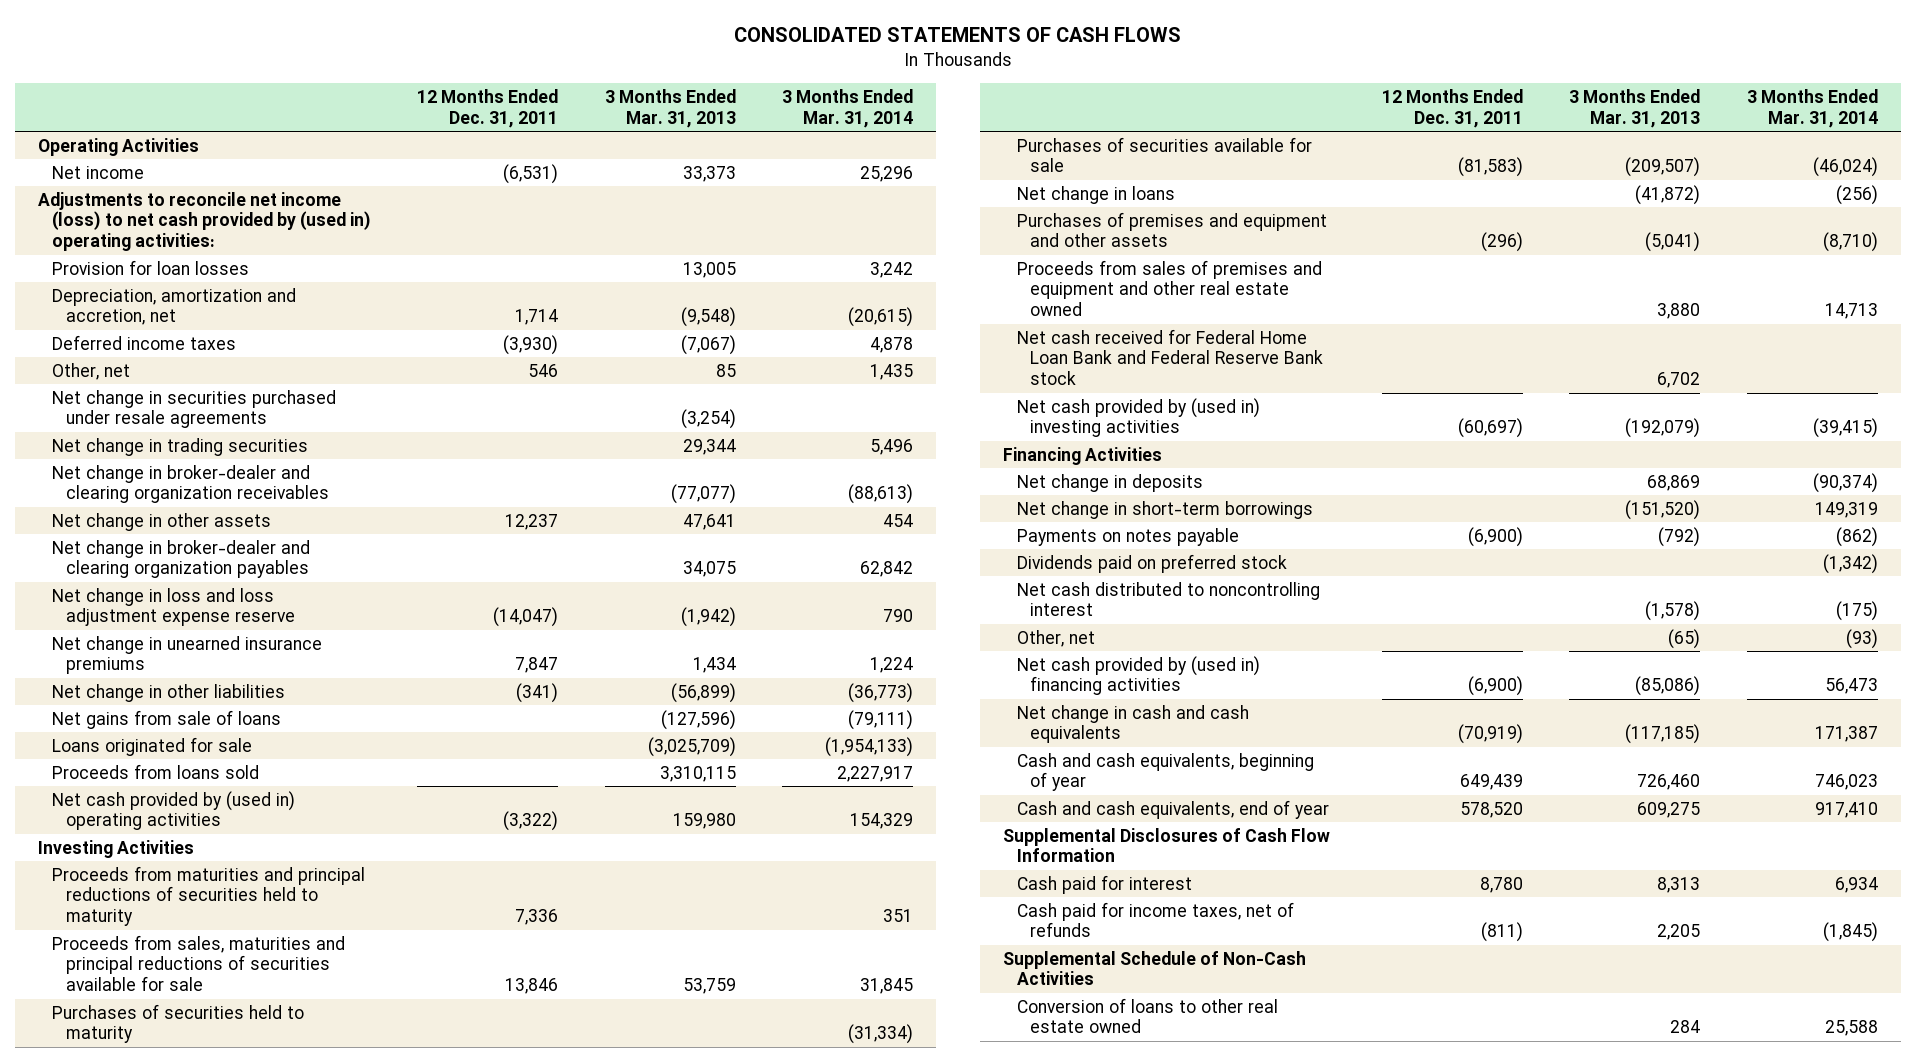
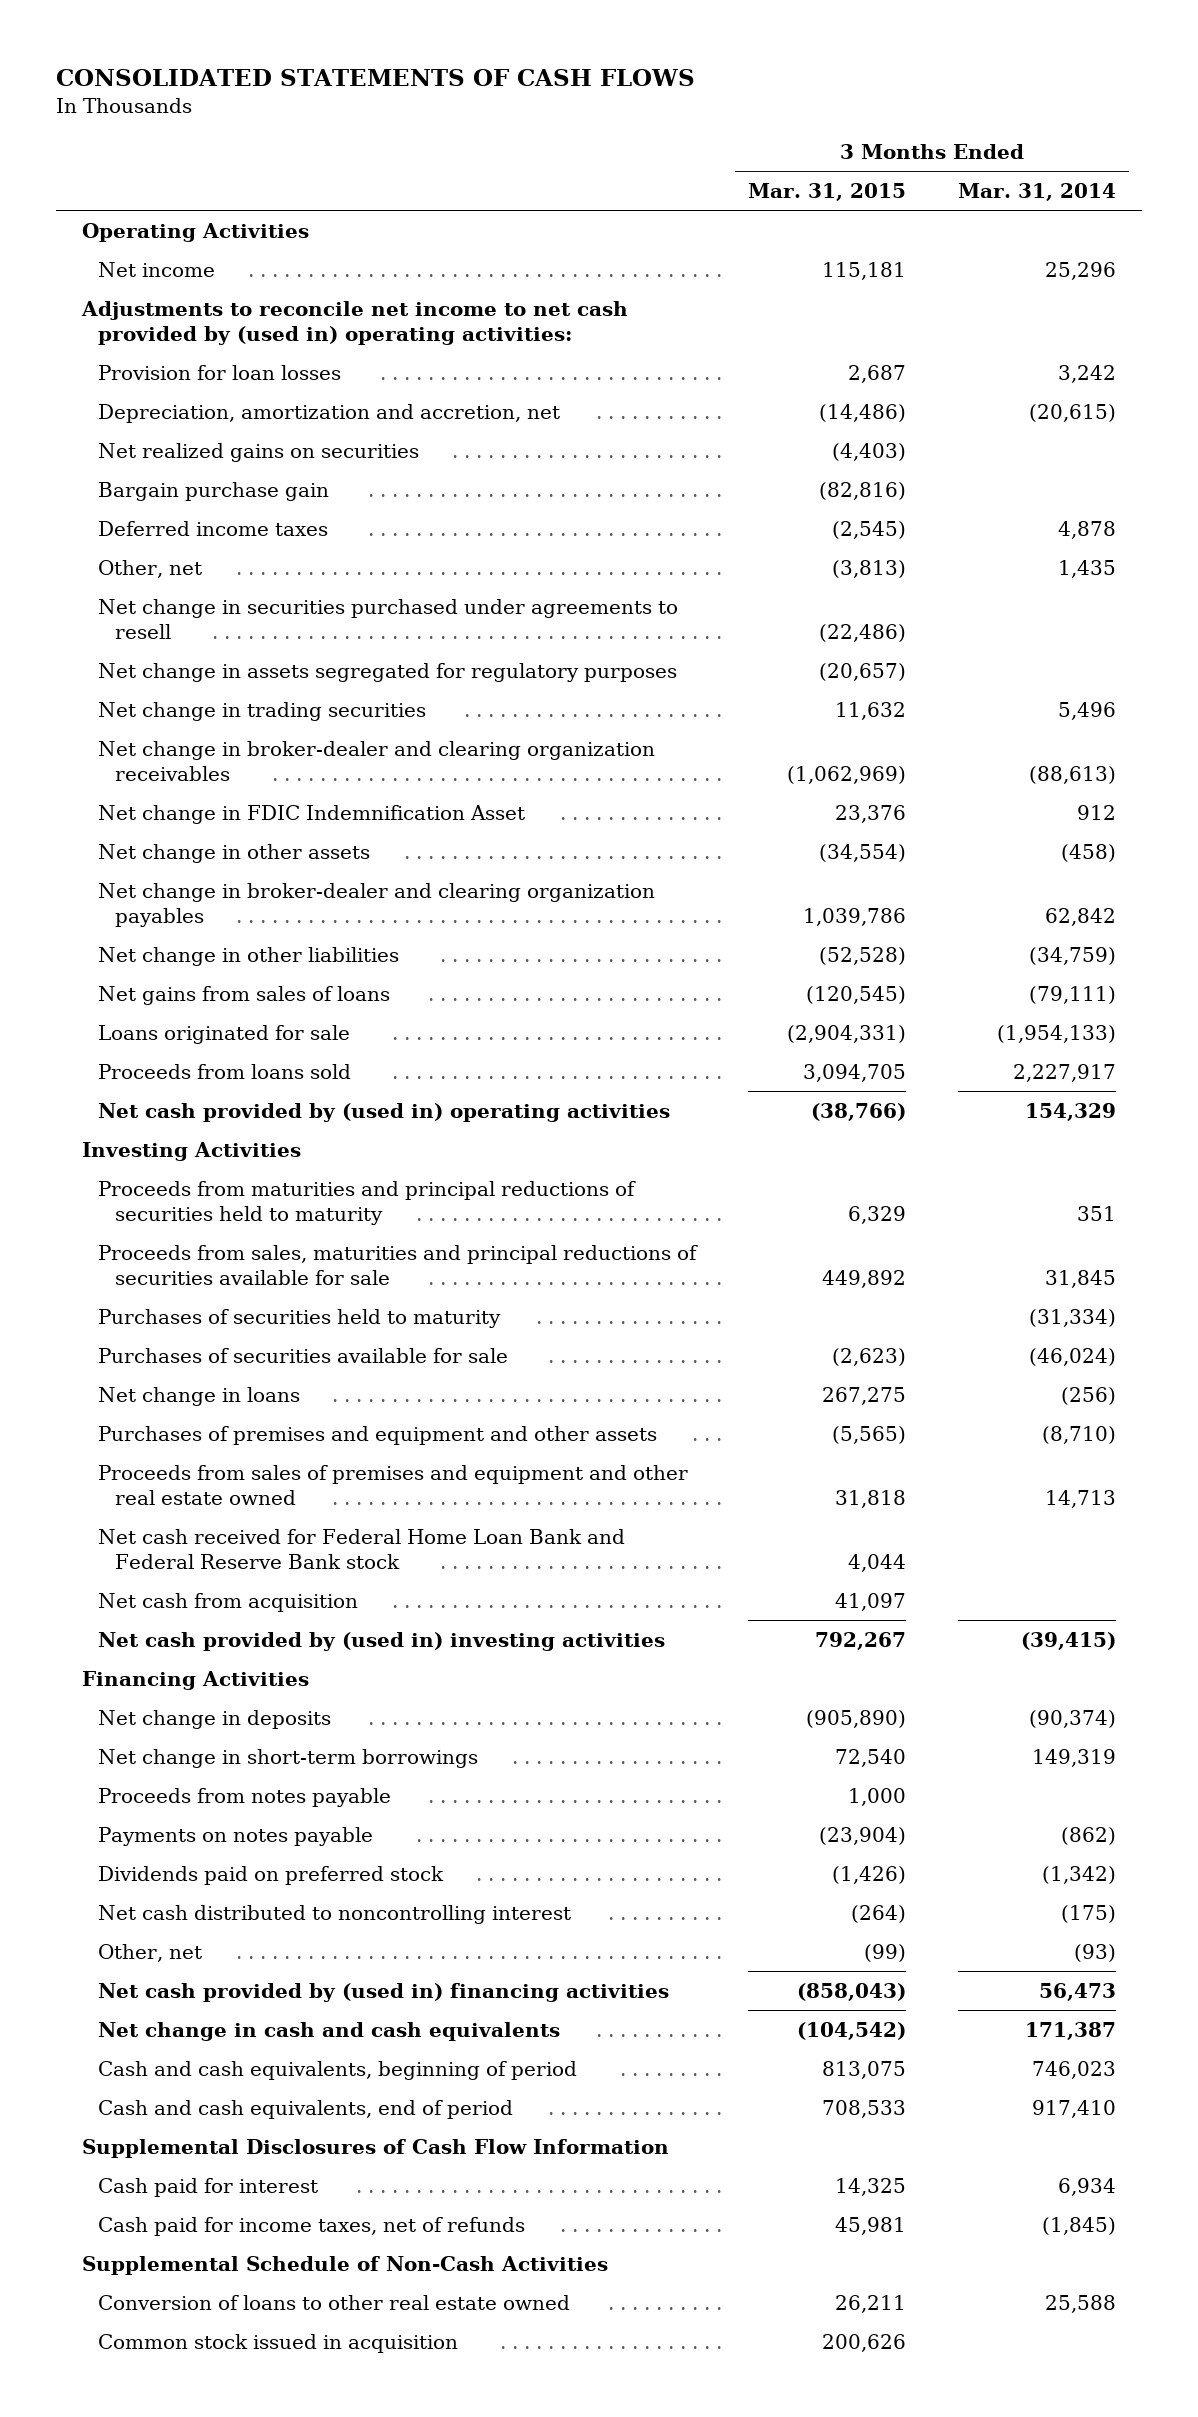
[417,89,559,128] 12 Months Ended Dec. 31, 2011 -> none
[604,89,736,128] 3 Months Ended Mar. 31, 2013 -> none
none -> [748,182,907,201] Mar. 31, 2015
[38,191,372,251] Adjustments to reconcile net income (loss) to net cash provided by (used in) operating activities: -> [80,300,628,345] Adjustments to reconcile net income to net cash provided by (used in) operating activities:
none -> [98,442,420,462] Net realized gains on securities
none -> [98,481,330,501] Bargain purchase gain
[52,389,337,429] Net change in securities purchased under resale agreements -> [98,598,679,639] Net change in securities purchased under agreements to resell
none -> [98,662,678,682] Net change in assets segregated for regulatory purposes
none -> [98,804,526,824] Net change in FDIC Indemnification Asset
[883,513,914,527] 454 -> [1061,843,1117,862] (458)
[52,587,295,627] Net change in loss and loss adjustment expense reserve -> none
[52,635,323,675] Net change in unearned insurance premiums -> none
[848,682,914,703] (36,773) -> [1029,946,1117,965] (34,759)
[52,709,282,729] Net gains from sale of loans -> [98,985,391,1005] Net gains from sales of loans
none -> [98,1592,359,1612] Net cash from acquisition
none -> [98,1787,392,1807] Proceeds from notes payable
[1016,752,1314,792] Cash and cash equivalents, beginning of year -> [98,2060,578,2080] Cash and cash equivalents, beginning of period
[1016,799,1329,819] Cash and cash equivalents, end of year -> [98,2099,514,2119] Cash and cash equivalents, end of period
none -> [98,2333,459,2353] Common stock issued in acquisition

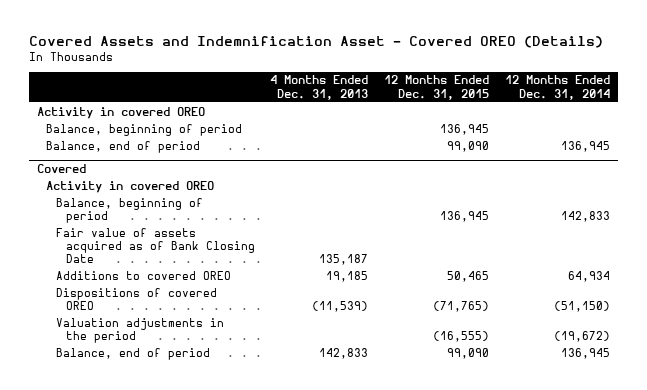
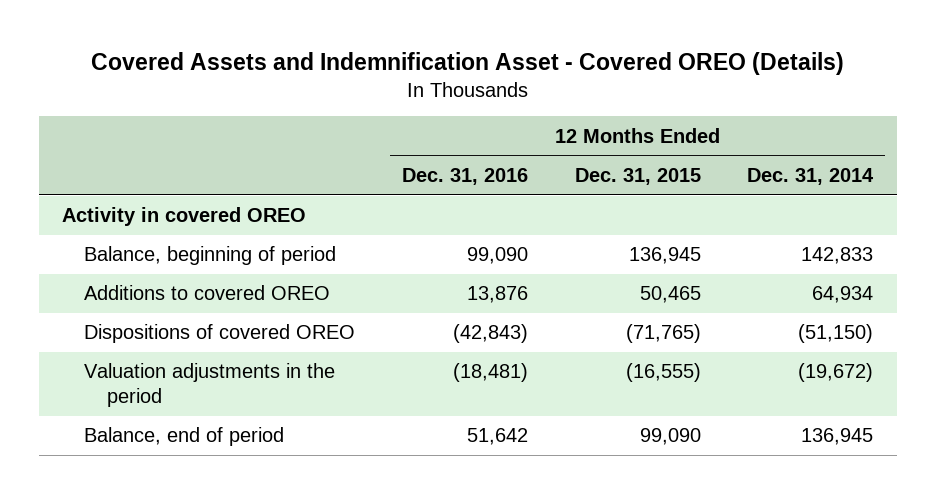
[270,75,369,100] 4 Months Ended Dec. 31, 2013 -> none
none -> [402,168,529,186] Dec. 31, 2016
[46,123,243,136] Balance, beginning of period -> none
[46,140,201,153] Balance, end of period -> none
[36,164,86,174] Covered -> none
[46,180,215,193] Activity in covered OREO -> none
[55,227,255,263] Fair value of assets acquired as of Bank Closing Date -> none

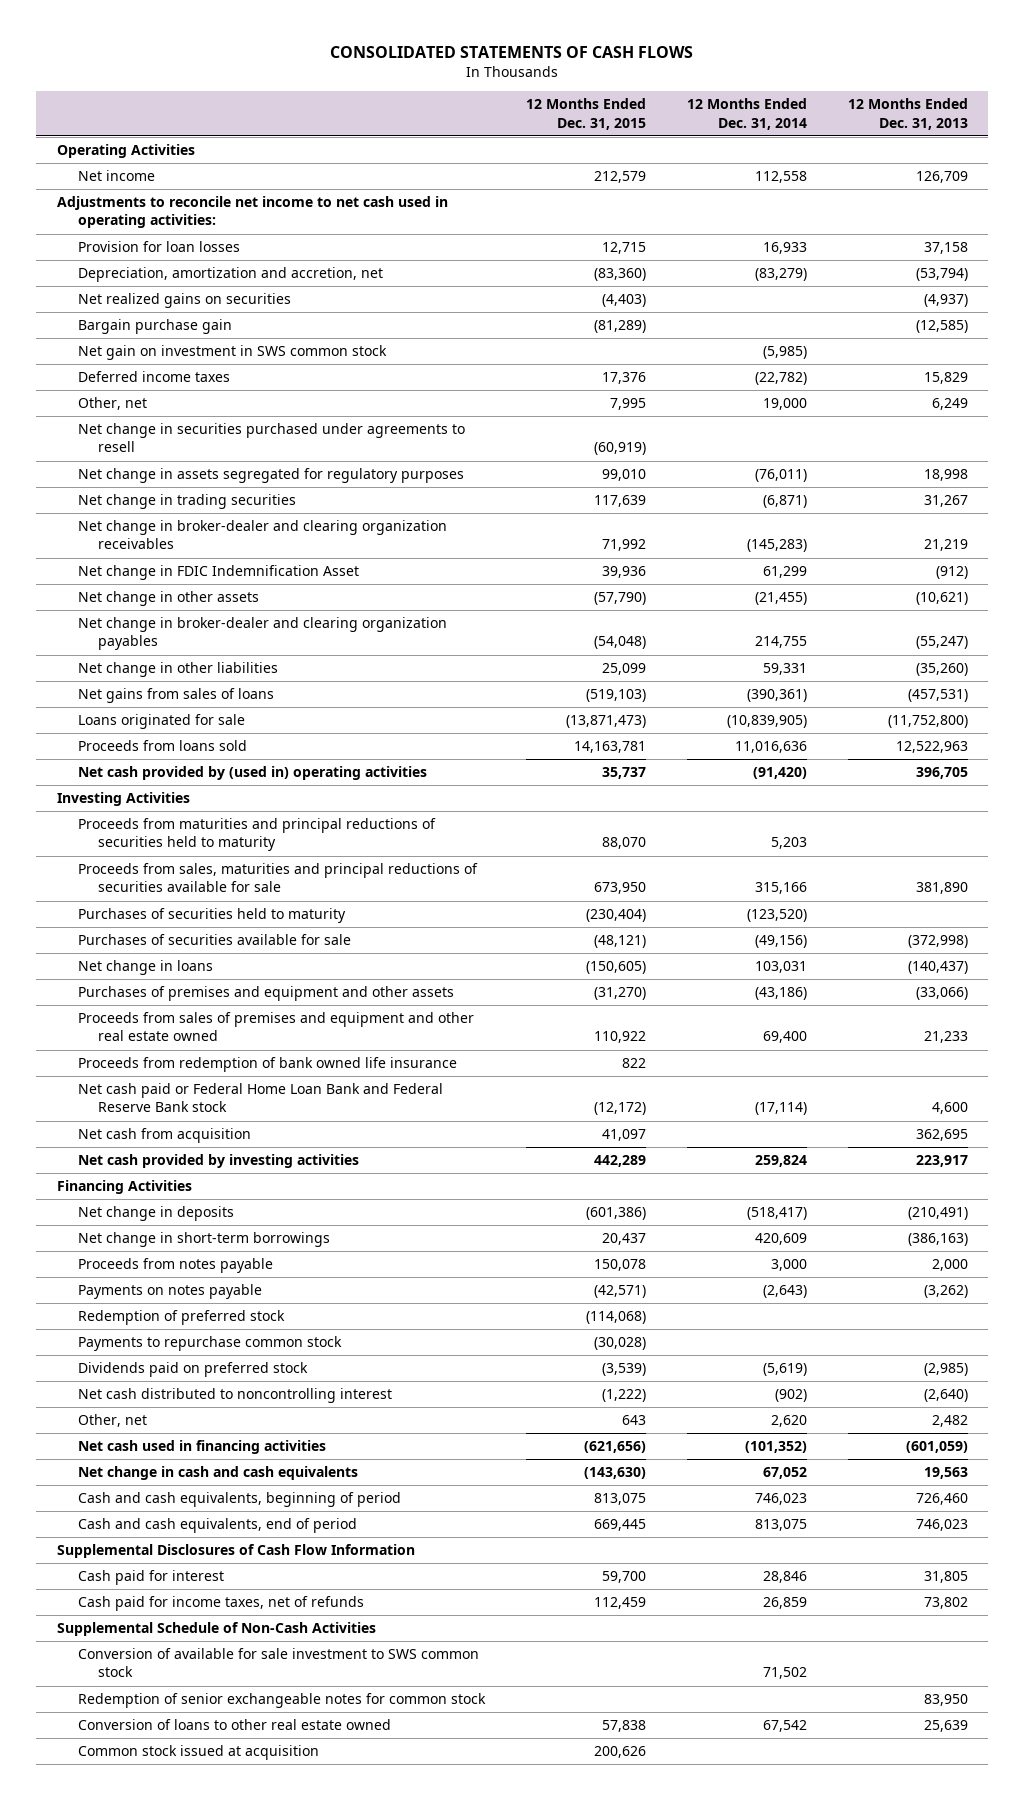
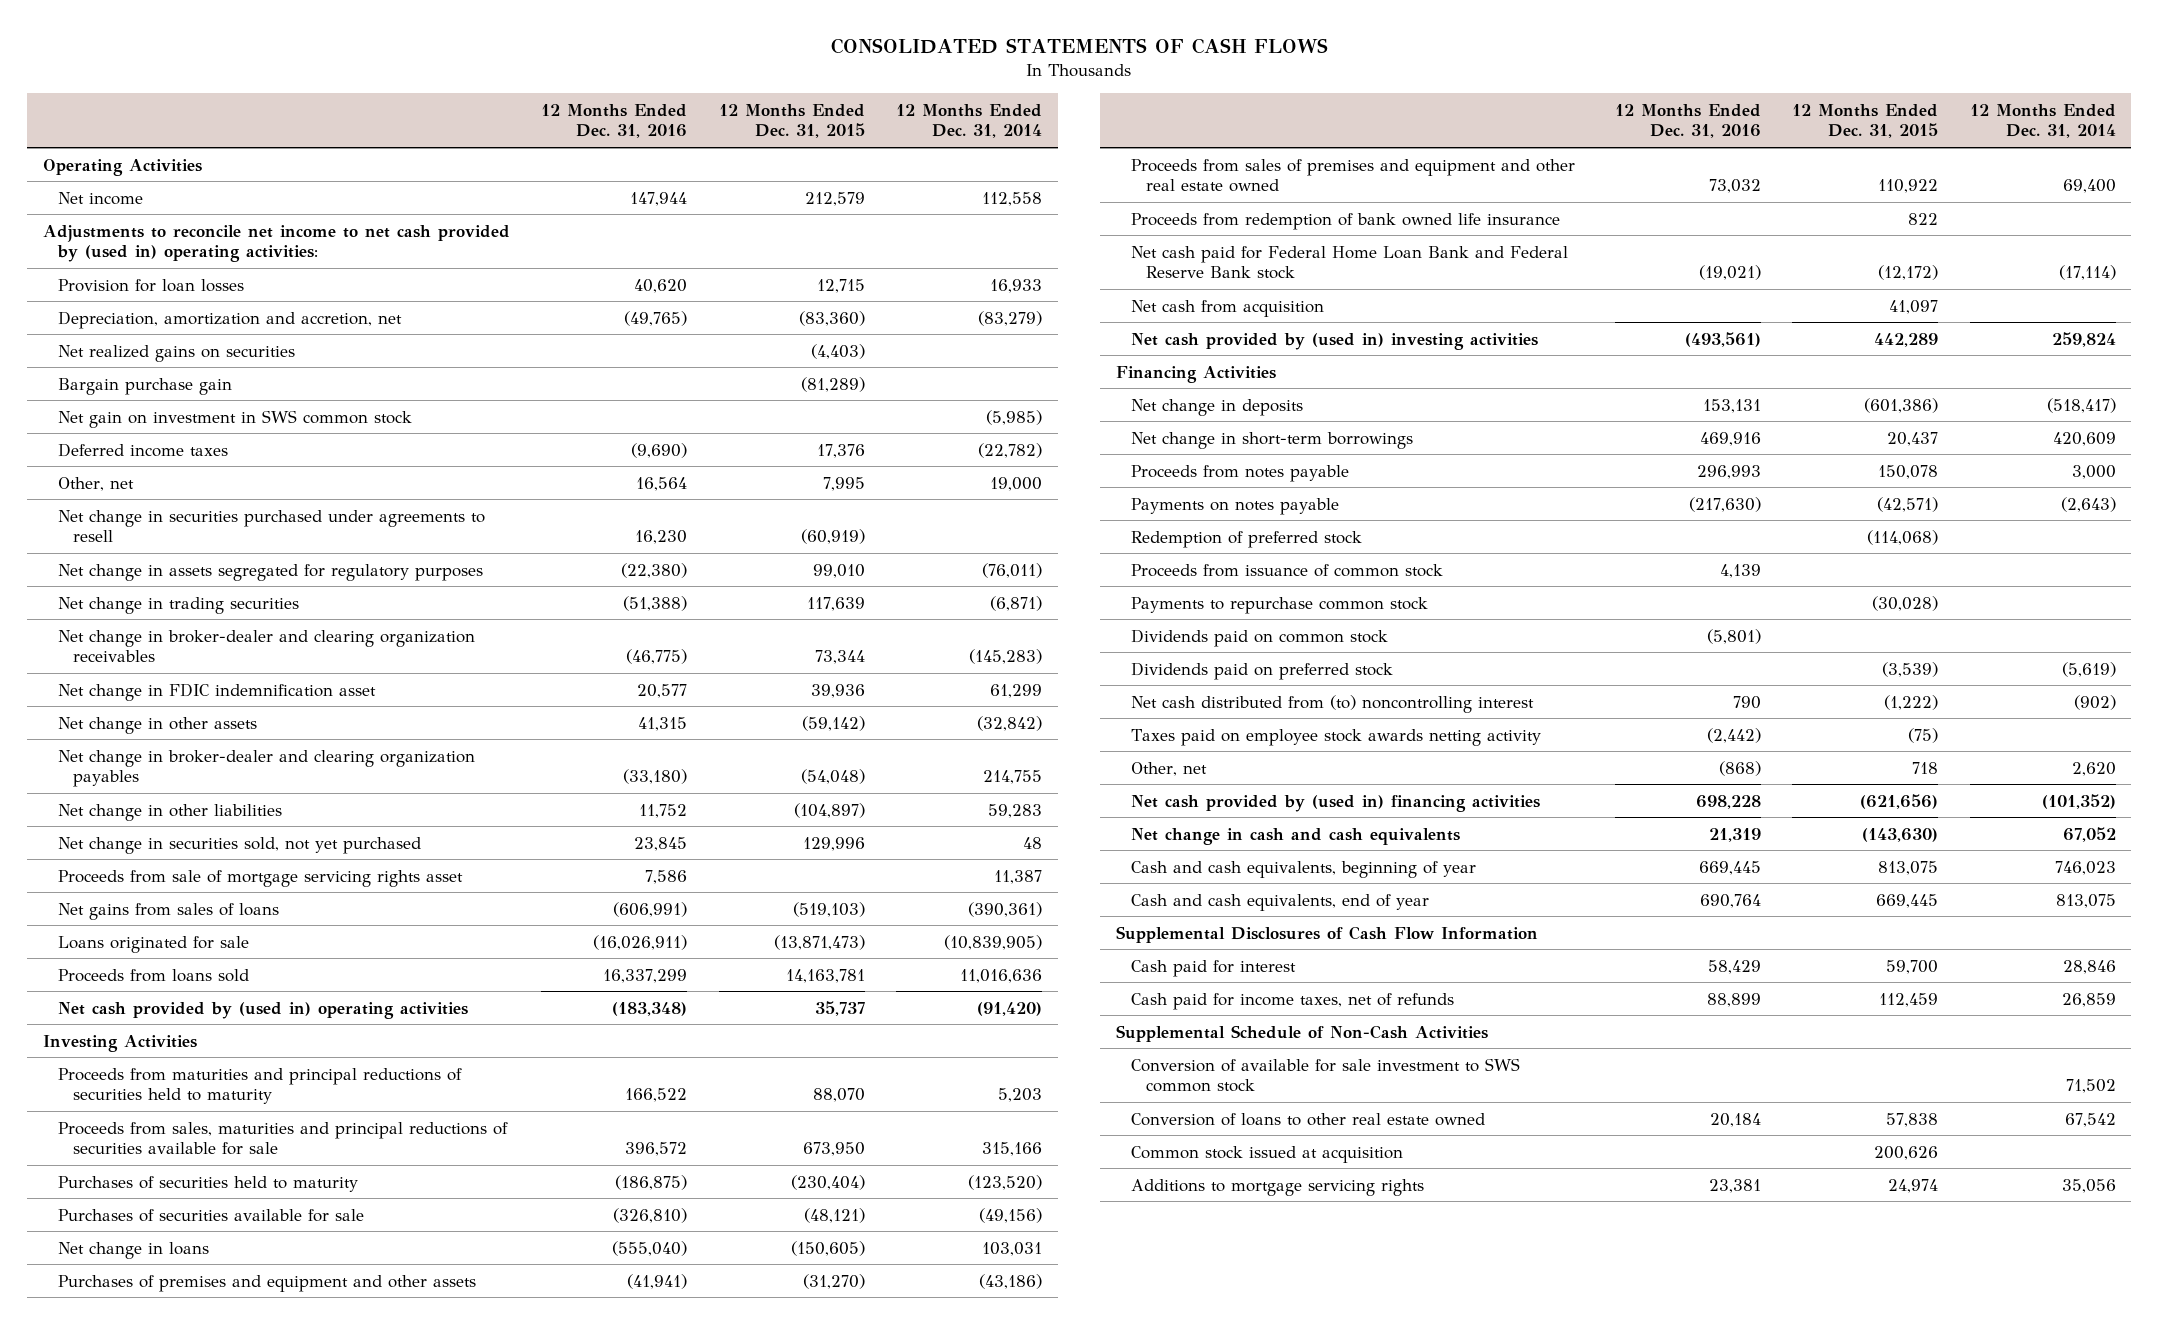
[847,98,968,130] 12 Months Ended Dec. 31, 2013 -> none
none -> [541,103,688,139] 12 Months Ended Dec. 31, 2016
[56,196,448,229] Adjustments to reconcile net income to net cash used in operating activities: -> [42,224,510,262] Adjustments to reconcile net income to net cash provided by (used in) operating activities:
[601,539,646,552] 71,992 -> [814,649,865,664] 73,344
[77,565,359,581] Net change in FDIC Indemnification Asset -> [57,682,376,701] Net change in FDIC indemnification asset
[593,592,646,606] (57,790) -> [801,715,865,731] (59,142)
[754,592,807,606] (21,455) -> [977,715,1043,731] (32,842)
[601,663,646,676] 25,099 -> [793,802,865,818] (104,897)
[762,663,807,676] 59,331 -> [988,803,1043,818] 59,283
none -> [57,836,421,854] Net change in securities sold, not yet purchased
none -> [57,869,463,887] Proceeds from sale of mortgage servicing rights asset
[77,1083,443,1113] Net cash paid or Federal Home Loan Bank and Federal Reserve Bank stock -> [1131,245,1569,279] Net cash paid for Federal Home Loan Bank and Federal Reserve Bank stock
[77,1154,359,1169] Net cash provided by investing activities -> [1131,332,1539,350] Net cash provided by (used in) investing activities
none -> [1131,563,1444,577] Proceeds from issuance of common stock
none -> [1131,628,1389,647] Dividends paid on common stock
[77,1388,392,1404] Net cash distributed to noncontrolling interest -> [1131,694,1535,713] Net cash distributed from (to) noncontrolling interest
none -> [1131,728,1542,746] Taxes paid on employee stock awards netting activity
[621,1415,646,1426] 643 -> [1912,761,1939,774] 718
[77,1440,326,1455] Net cash used in financing activities -> [1131,794,1541,812] Net cash provided by (used in) financing activities
[77,1492,401,1508] Cash and cash equivalents, beginning of period -> [1131,860,1477,878] Cash and cash equivalents, beginning of year
[77,1518,357,1534] Cash and cash equivalents, end of period -> [1131,893,1430,911] Cash and cash equivalents, end of year
[77,1693,486,1709] Redemption of senior exchangeable notes for common stock -> none
none -> [1131,1178,1425,1196] Additions to mortgage servicing rights

